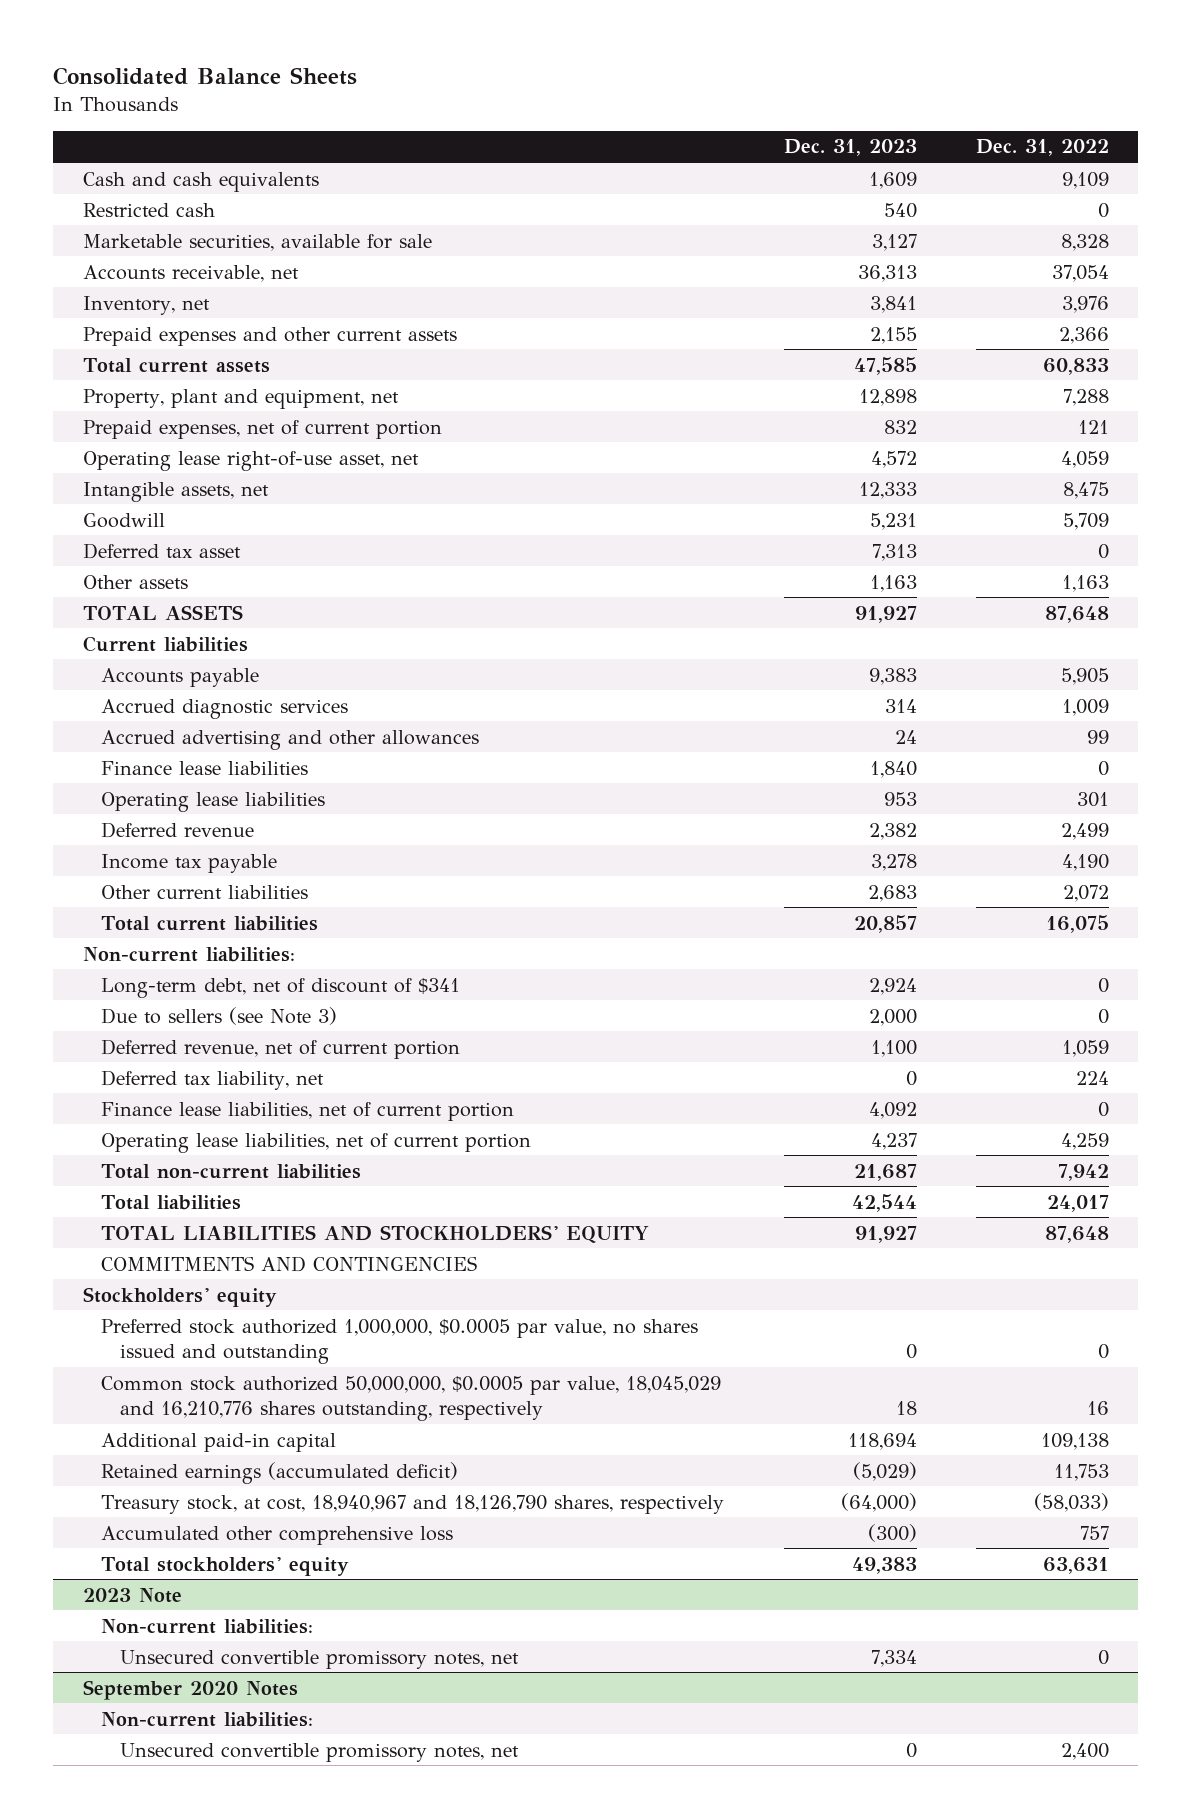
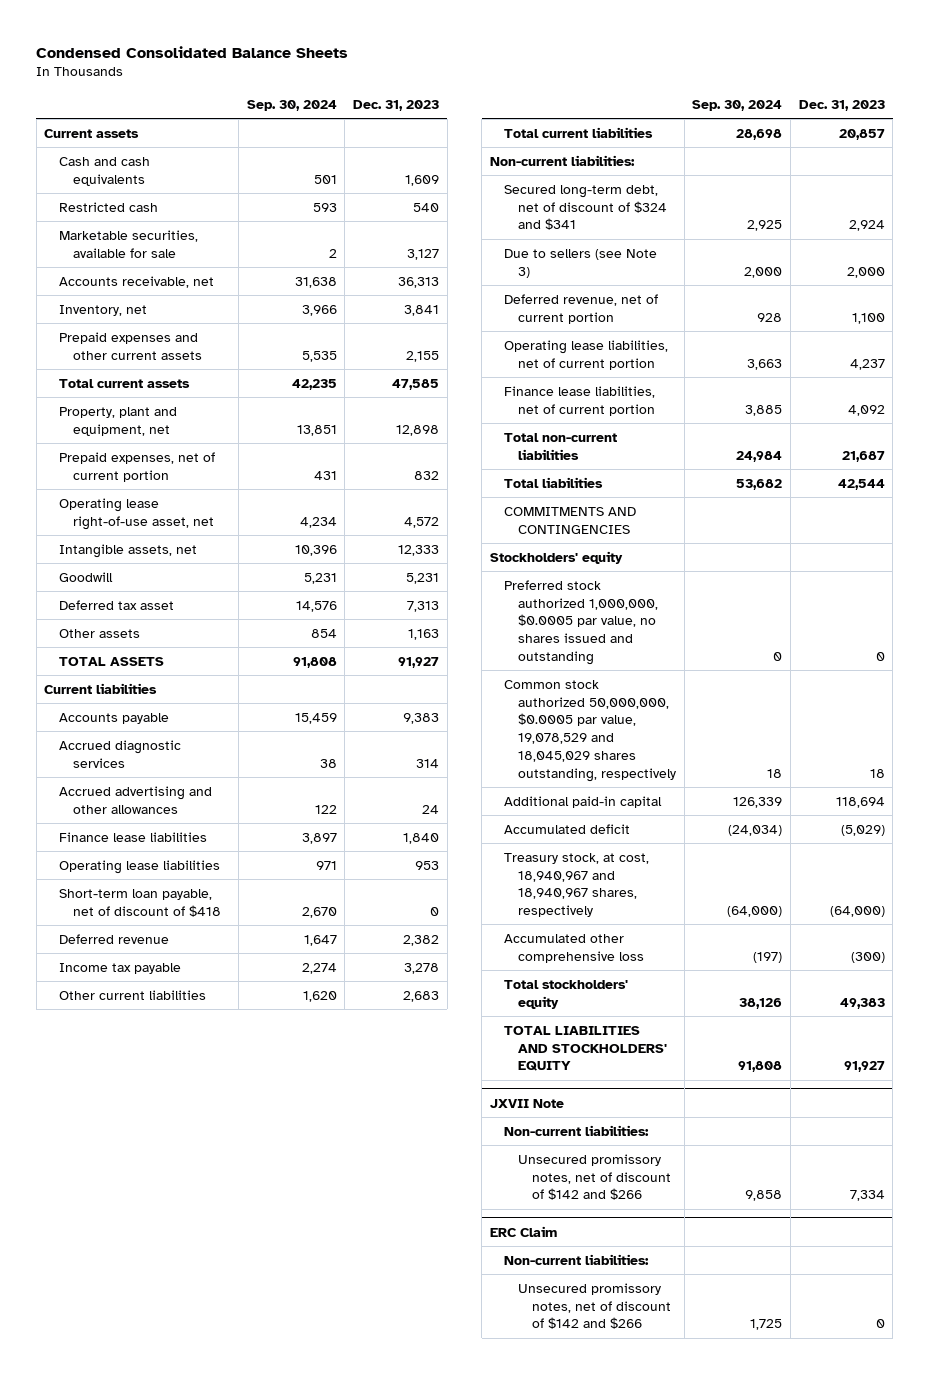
[52,66,357,85] Consolidated Balance Sheets -> [36,45,349,58] Condensed Consolidated Balance Sheets
[975,139,1109,157] Dec. 31, 2022 -> none
none -> [246,99,337,111] Sep. 30, 2024
none -> [44,128,140,138] Current assets
none -> [58,888,221,917] Short-term loan payable, net of discount of $418
[101,977,461,998] Long-term debt, net of discount of $341 -> [503,184,667,231] Secured long-term debt, net of discount of $324 and $341
[101,1069,325,1090] Deferred tax liability, net -> none
[101,1101,515,1121] Finance lease liabilities, net of current portion -> [503,385,655,416] Finance lease liabilities, net of current portion
[101,1375,722,1421] Common stock authorized 50,000,000, $0.0005 par value, 18,045,029 and 16,210,776 shares outstanding, respectively -> [503,679,676,782] Common stock authorized 50,000,000, $0.0005 par value, 19,078,529 and 18,045,029 shares outstanding, respectively
[101,1461,459,1484] Retained earnings (accumulated deficit) -> [503,823,630,834] Accumulated deficit
[101,1494,725,1514] Treasury stock, at cost, 18,940,967 and 18,126,790 shares, respectively -> [503,852,649,918] Treasury stock, at cost, 18,940,967 and 18,940,967 shares, respectively
[82,1587,182,1603] 2023 Note -> none
[101,1224,650,1244] TOTAL LIABILITIES AND STOCKHOLDERS' EQUITY -> [503,1025,667,1072] TOTAL LIABILITIES AND STOCKHOLDERS' EQUITY
none -> [489,1098,564,1108] JXVII Note
[82,1679,298,1700] September 2020 Notes -> none
[120,1649,520,1669] Unsecured convertible promissory notes, net -> [517,1153,671,1201] Unsecured promissory notes, net of discount of $142 and $266
none -> [489,1225,557,1237] ERC Claim
[120,1742,520,1762] Unsecured convertible promissory notes, net -> [517,1282,671,1330] Unsecured promissory notes, net of discount of $142 and $266

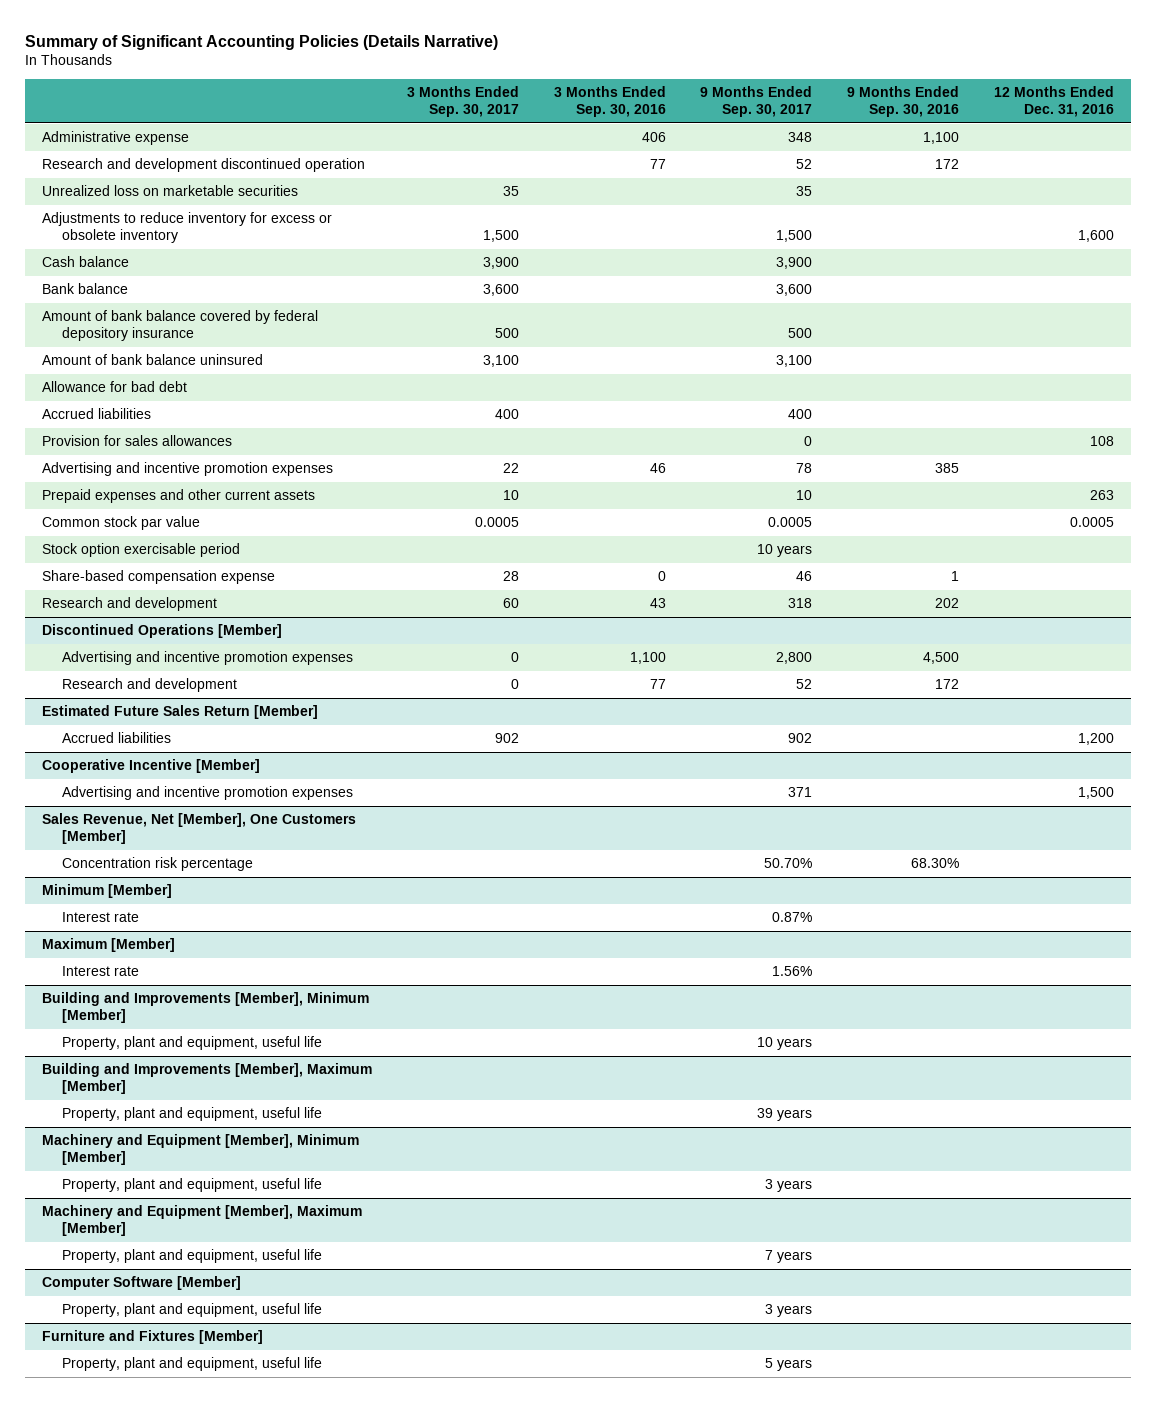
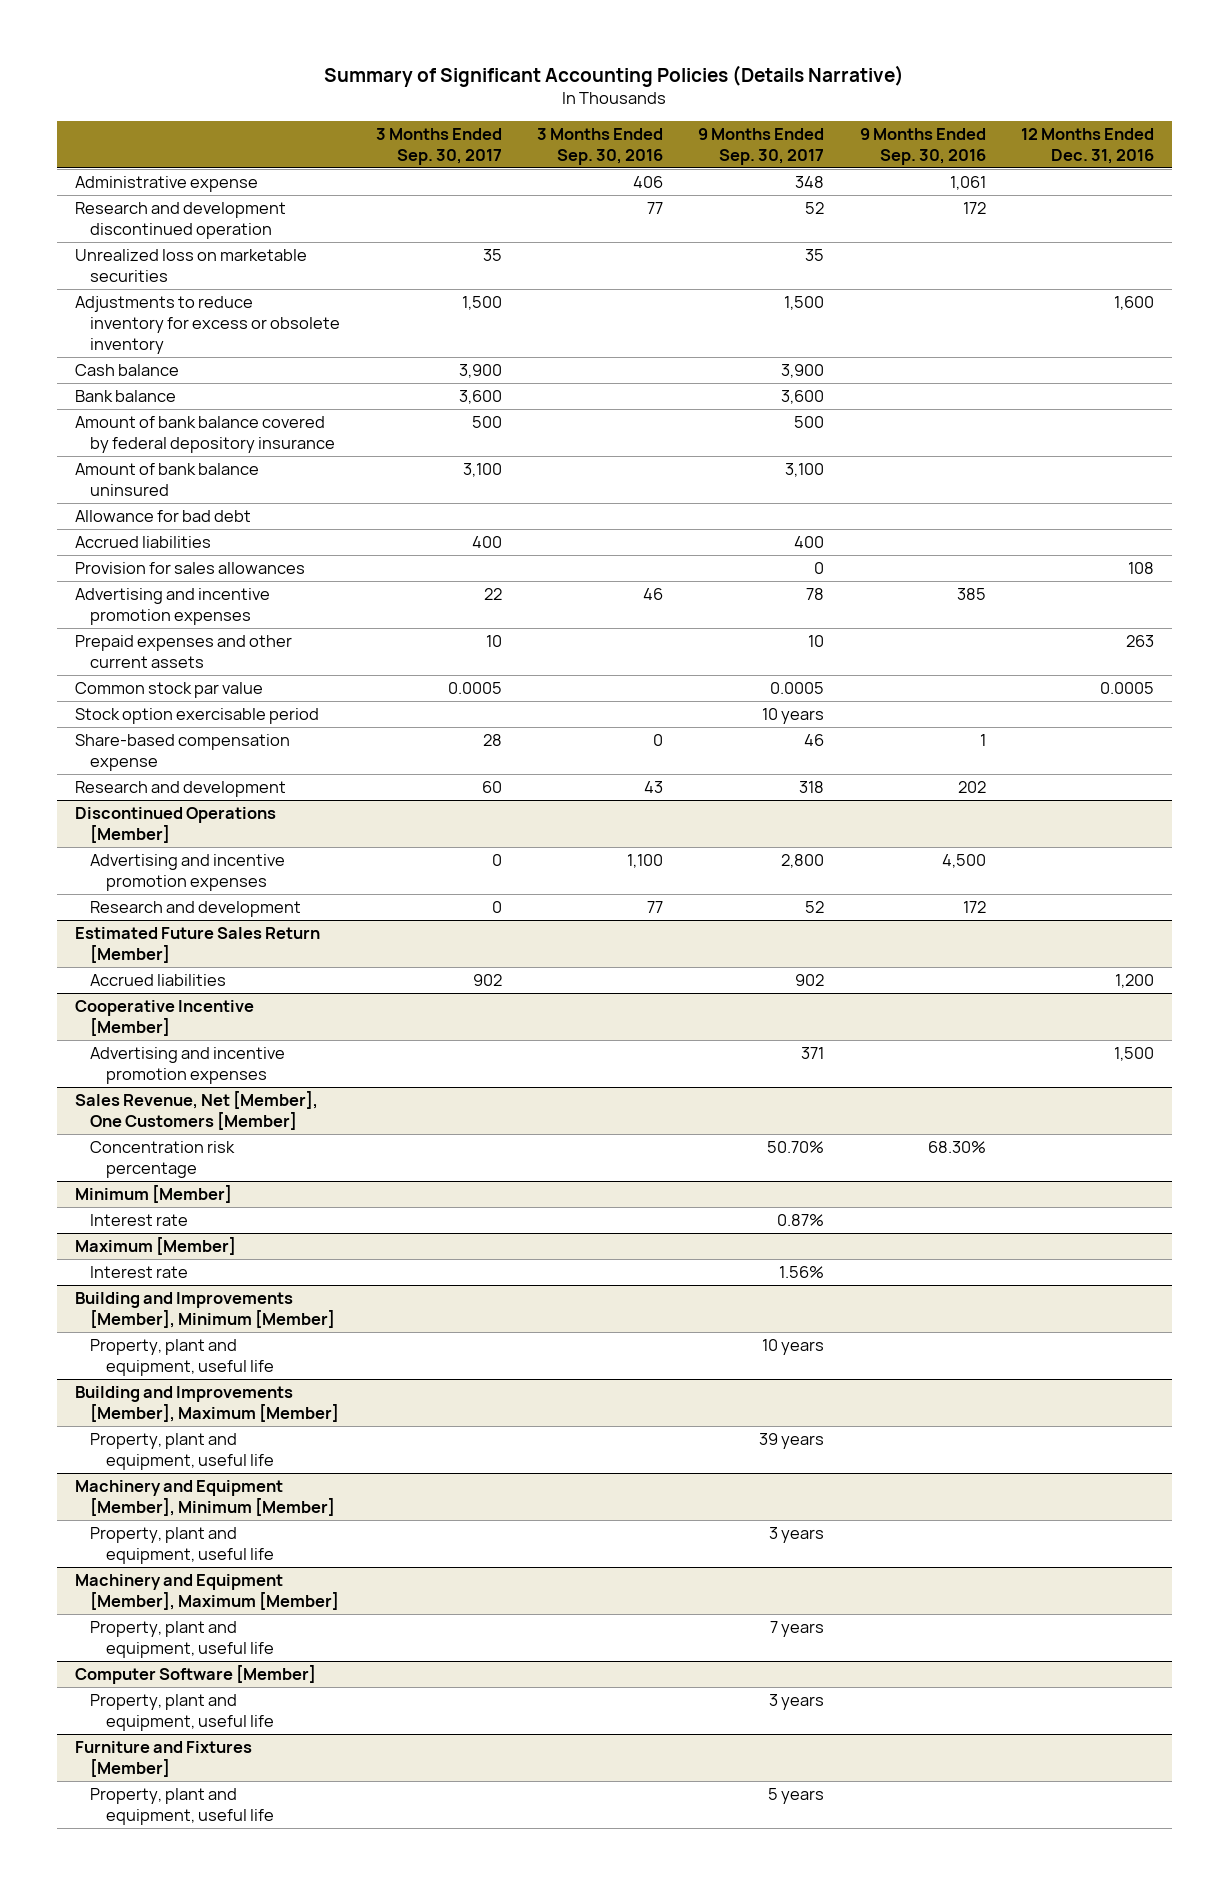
[922,132,959,145] 1,100 -> [949,175,986,190] 1,061

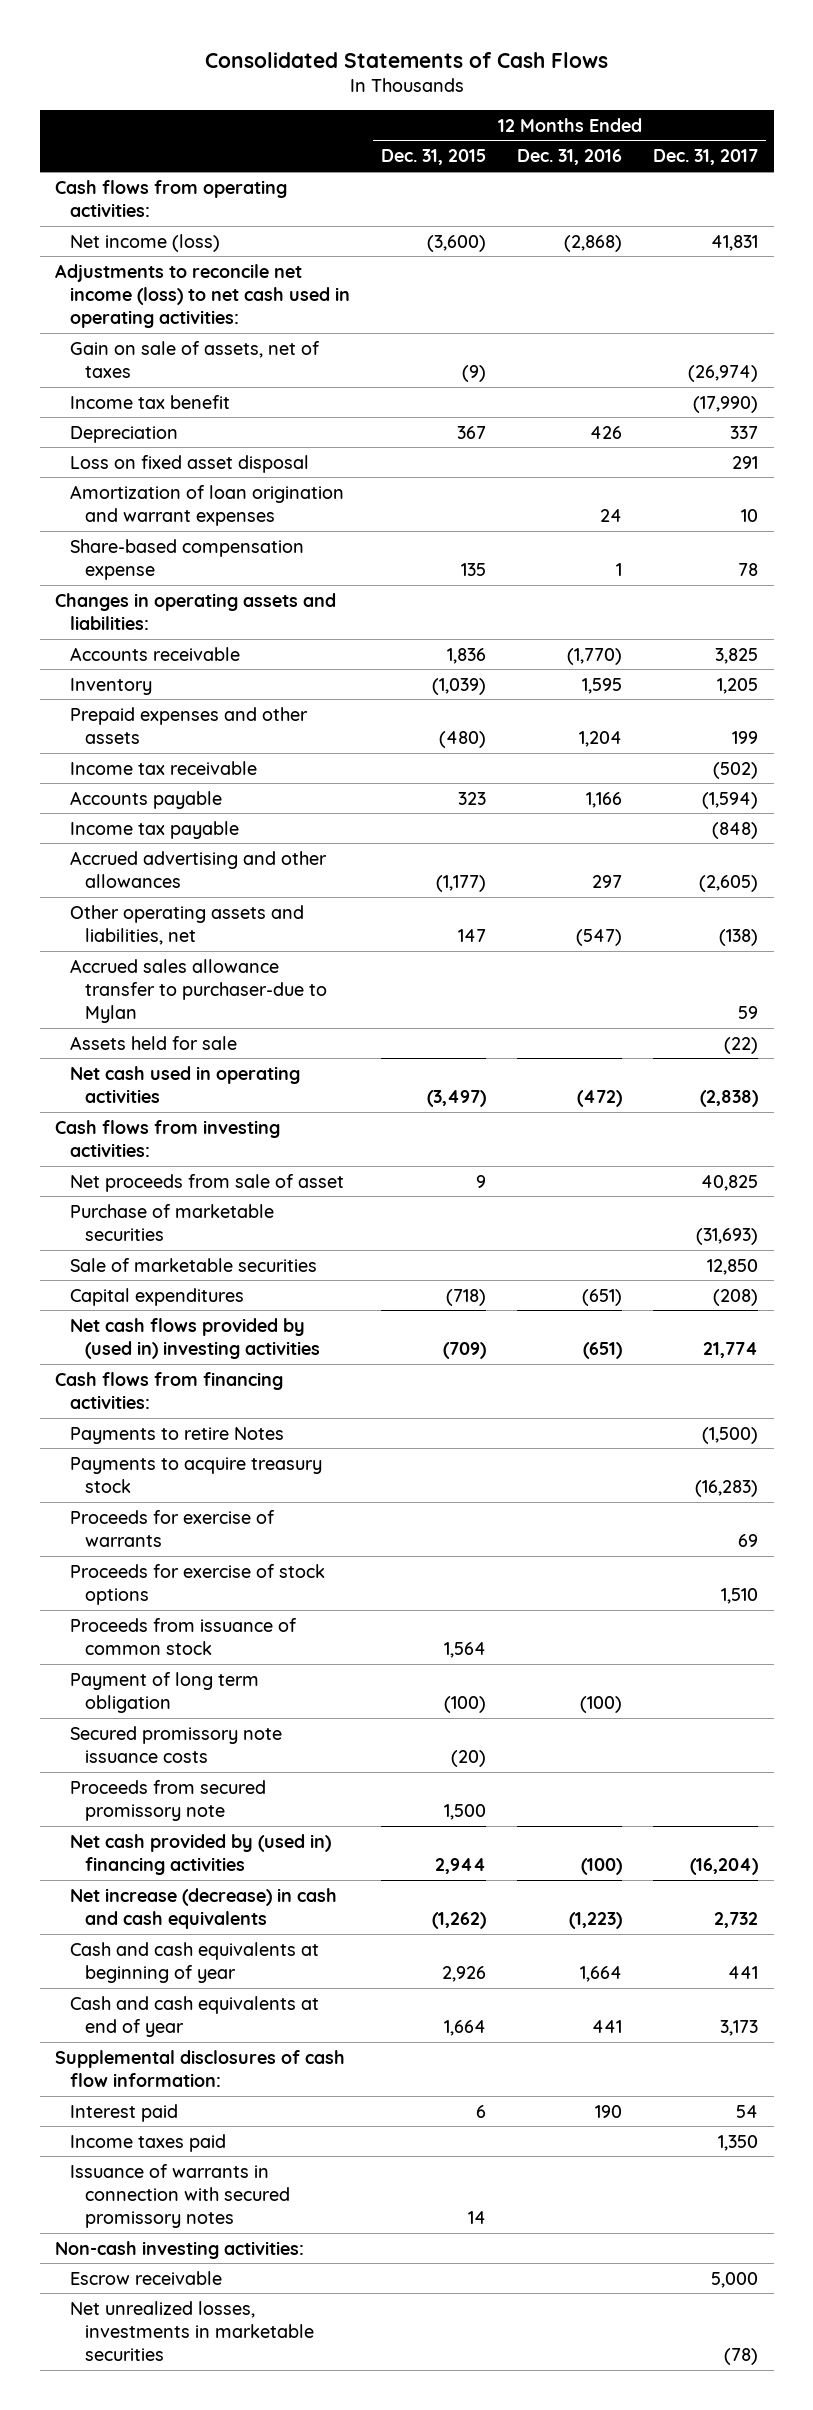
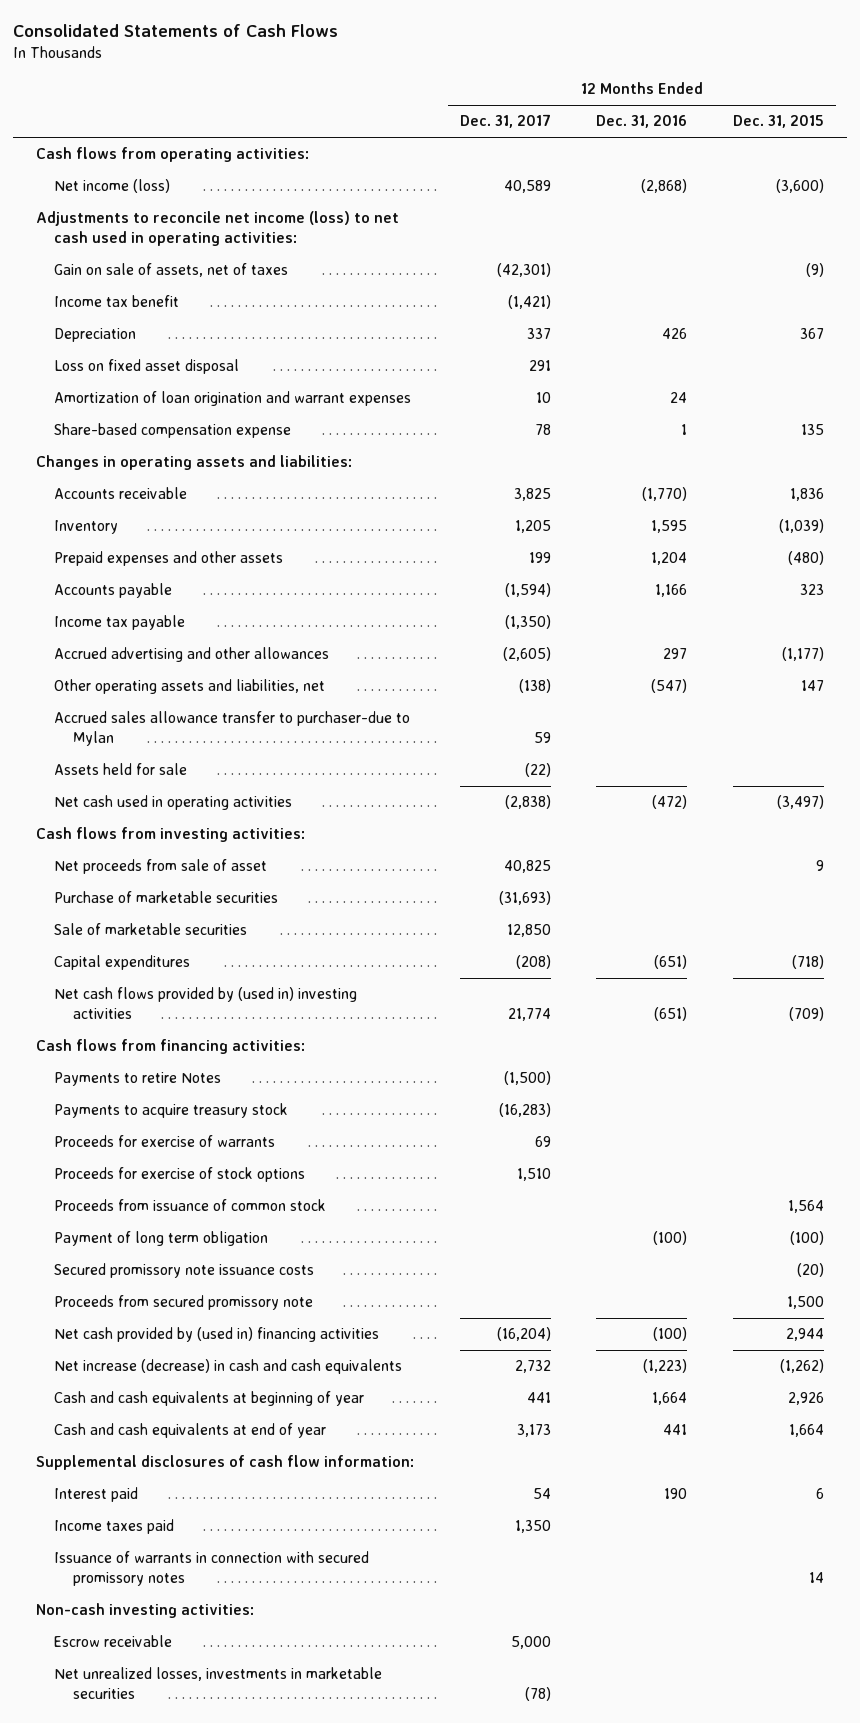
[711,234,759,251] 41,831 -> [503,180,551,194] 40,589
[688,364,759,382] (26,974) -> [496,263,551,278] (42,301)
[693,395,759,413] (17,990) -> [507,295,551,310] (1,421)
[69,760,257,775] Income tax receivable -> none
[712,821,759,839] (848) -> [504,615,551,630] (1,350)

